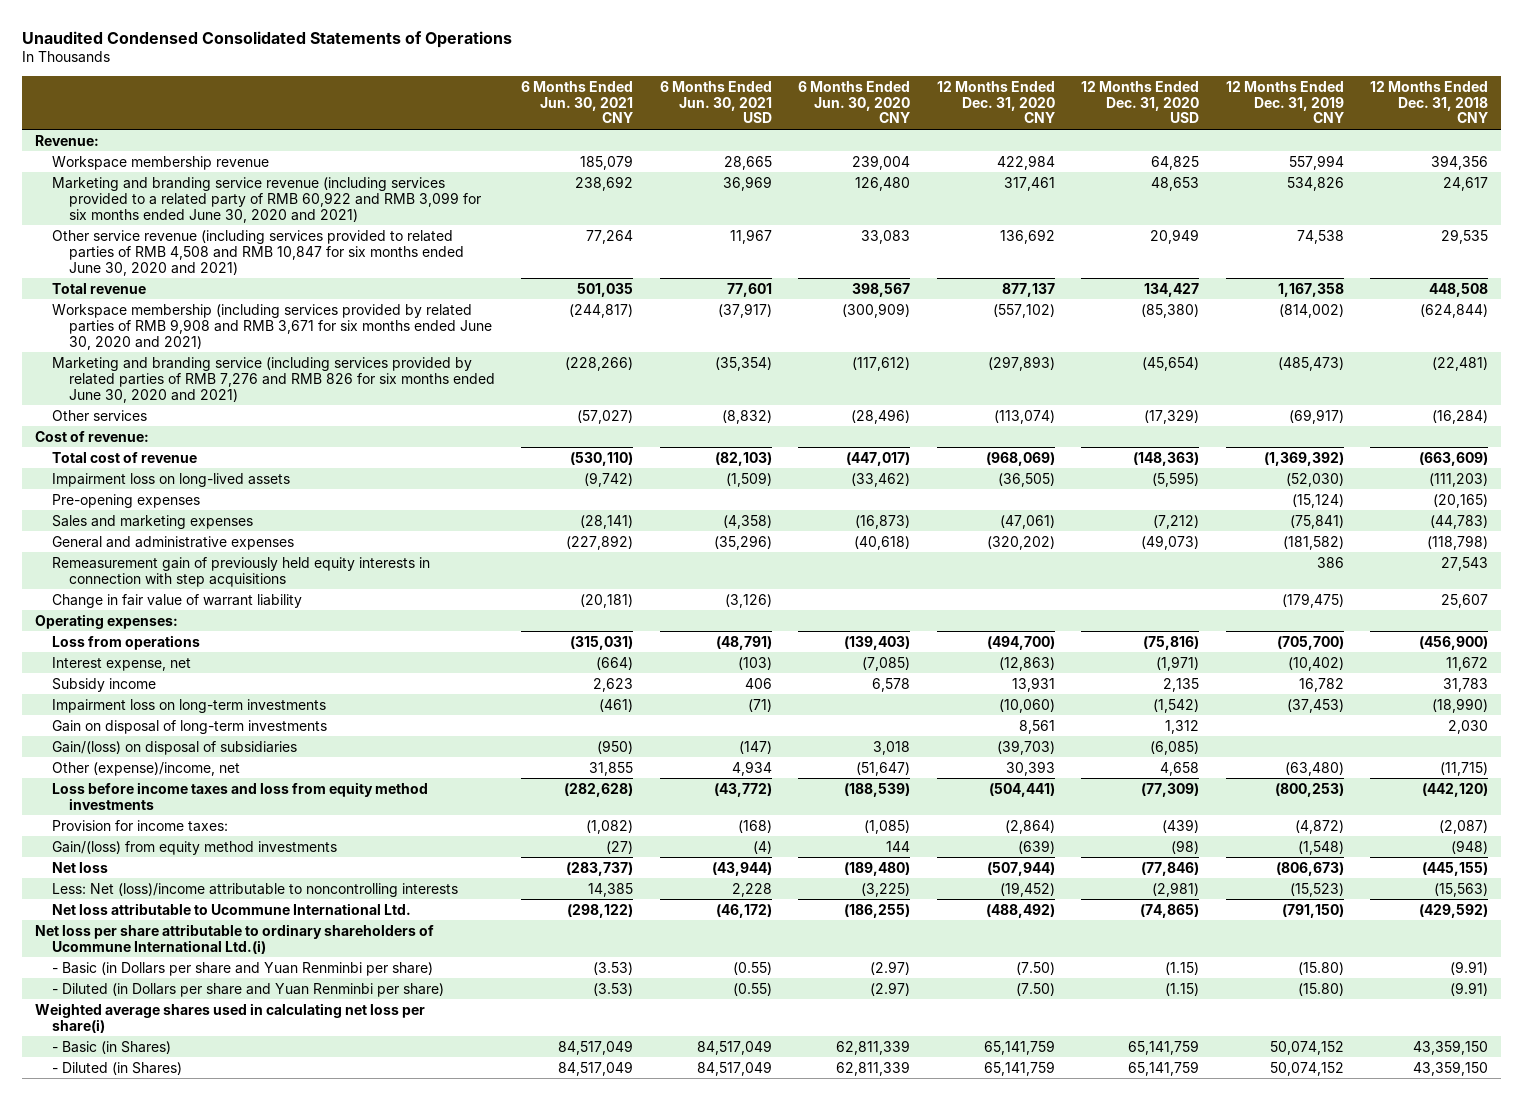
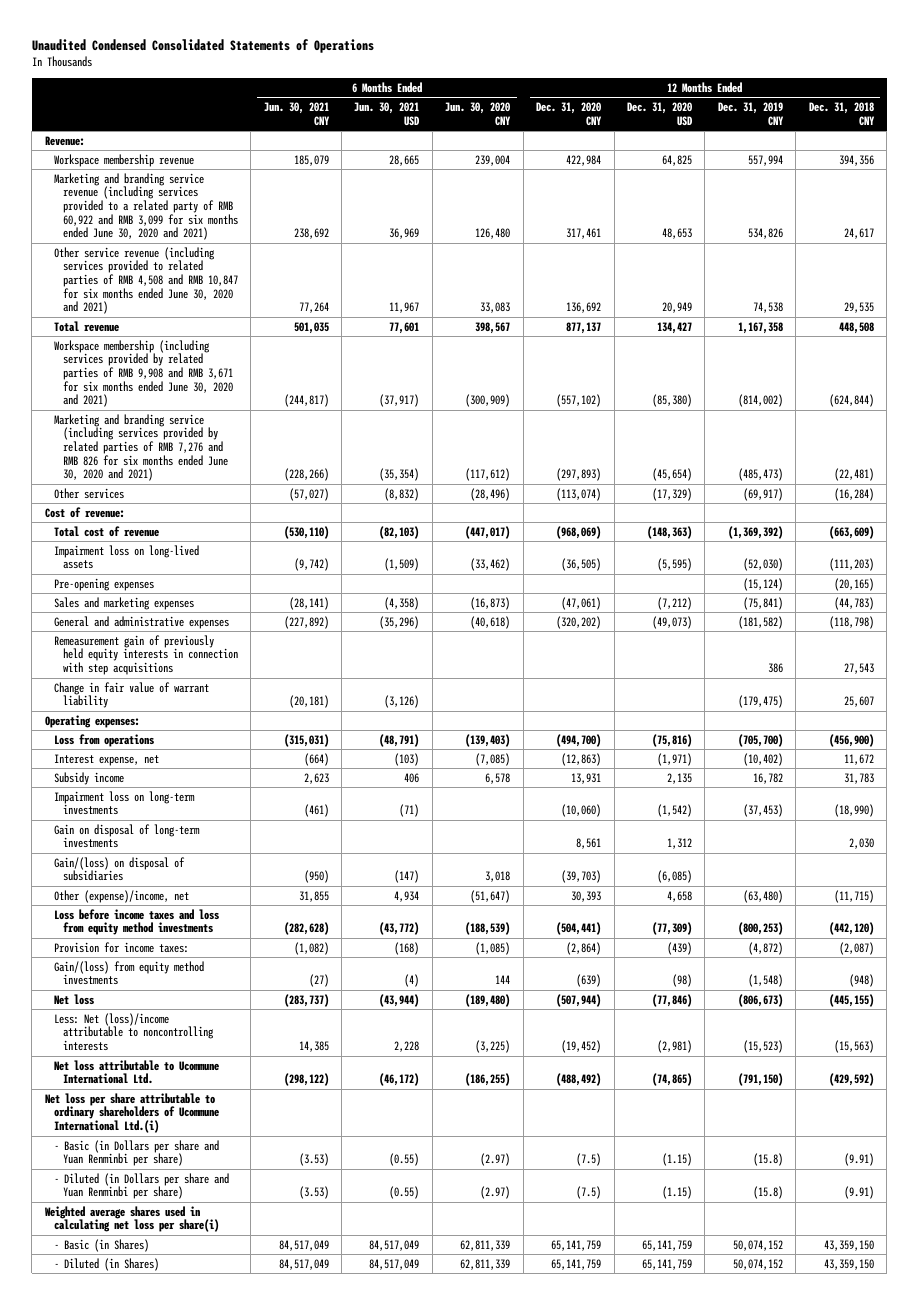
[1015,961,1055,975] (7.50) -> [576,1153,602,1167] (7.5)
[1297,961,1344,975] (15.80) -> [752,1153,783,1167] (15.8)
[1015,982,1055,996] (7.50) -> [576,1186,602,1200] (7.5)
[1297,982,1344,996] (15.80) -> [752,1186,783,1200] (15.8)

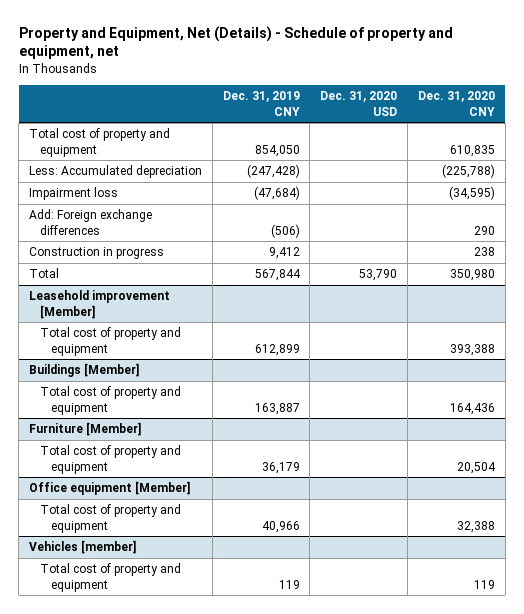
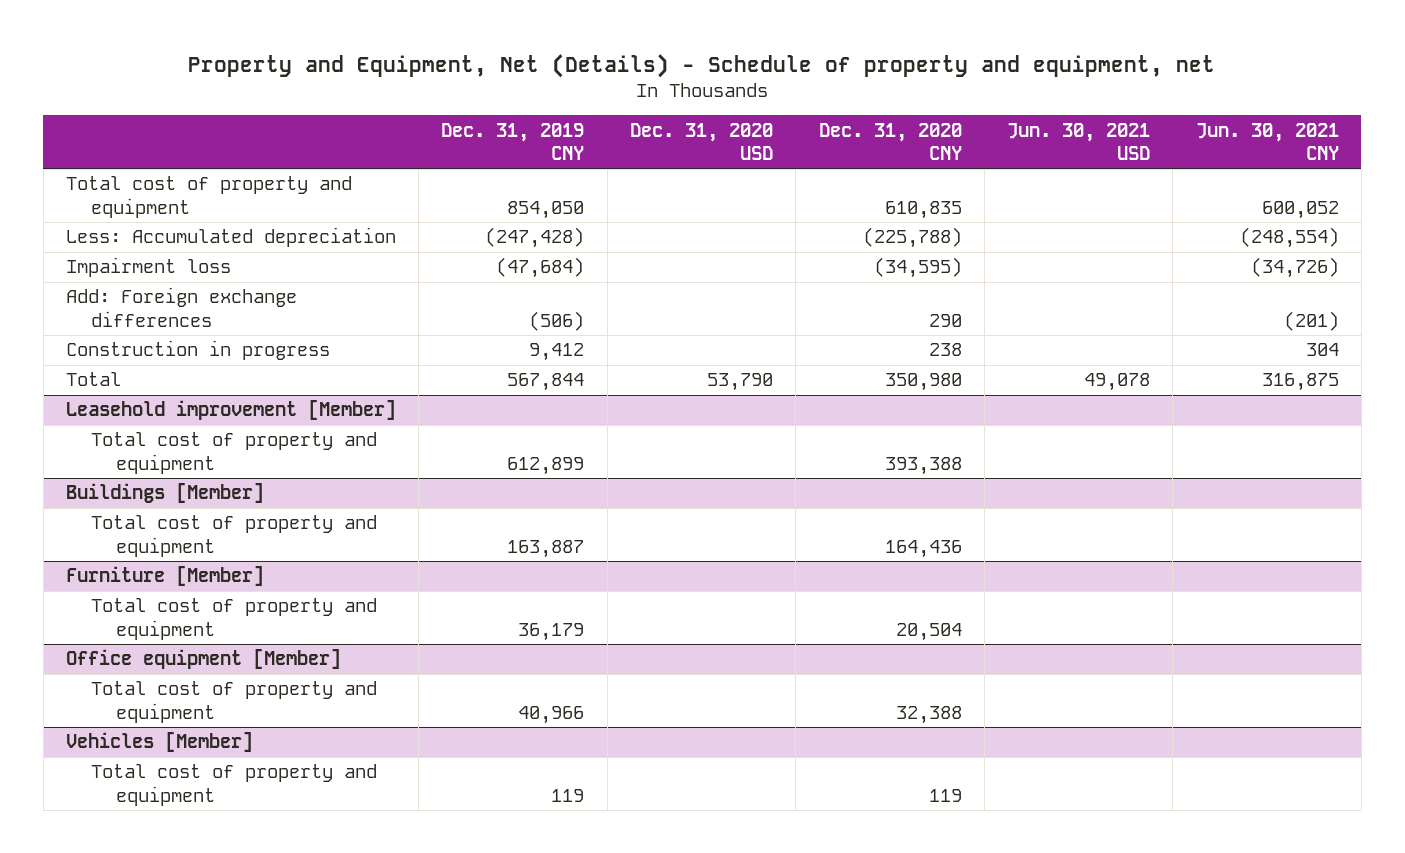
none -> [1007,122,1151,160] Jun. 30, 2021 USD
none -> [1195,122,1339,160] Jun. 30, 2021 CNY
[29,540,137,555] Vehicles [member] -> [65,732,253,753] Vehicles [Member]

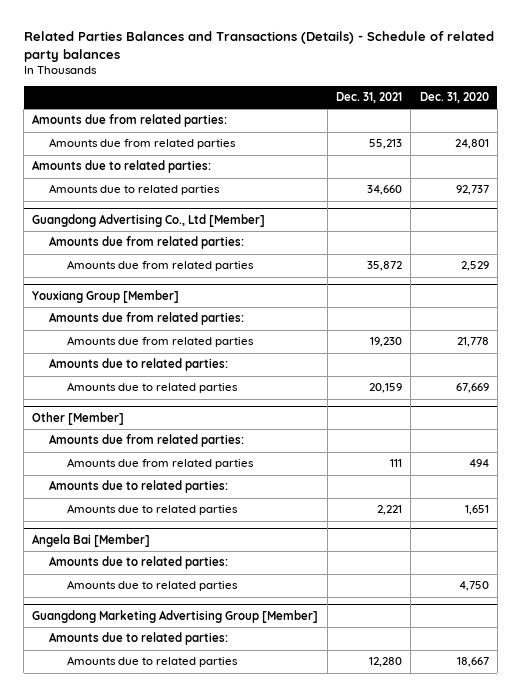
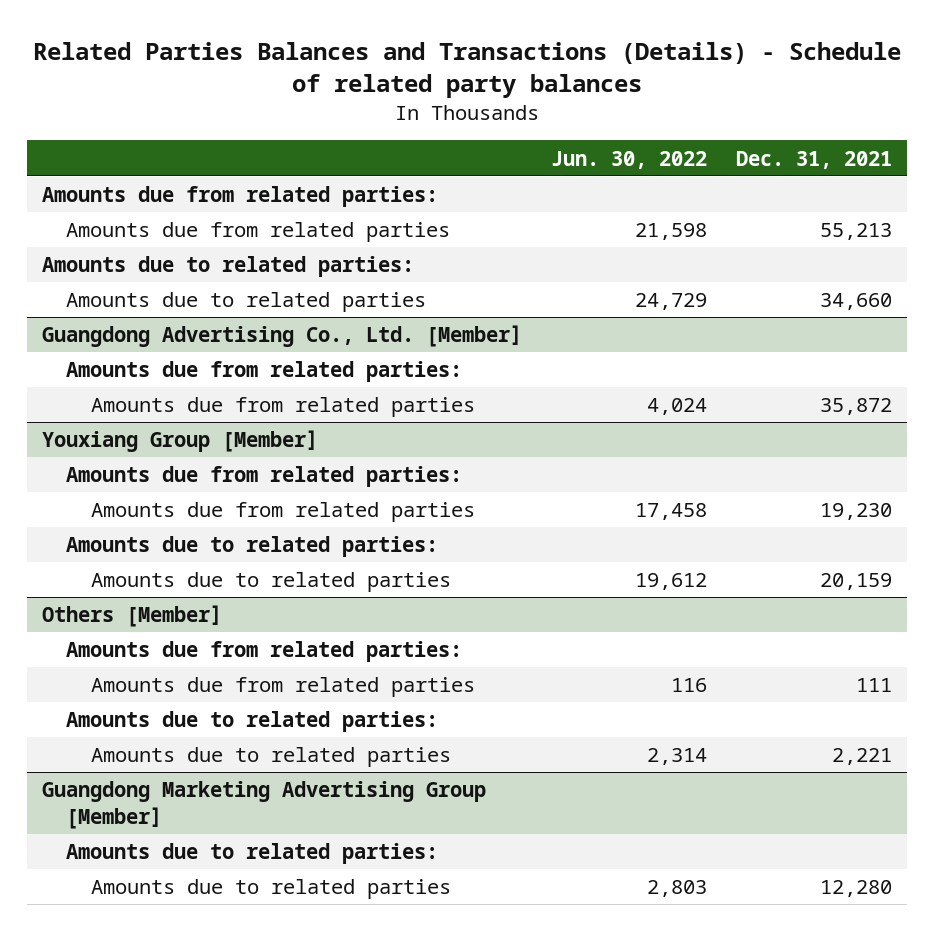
[419,92,489,104] Dec. 31, 2020 -> none
none -> [551,150,708,169] Jun. 30, 2022
[32,213,266,227] Guangdong Advertising Co., Ltd [Member] -> [42,325,523,348] Guangdong Advertising Co., Ltd. [Member]
[32,411,125,425] Other [Member] -> [42,605,223,628] Others [Member]
[32,533,151,547] Angela Bai [Member] -> none
[49,556,229,570] Amounts due to related parties: -> none
[66,580,238,592] Amounts due to related parties -> none

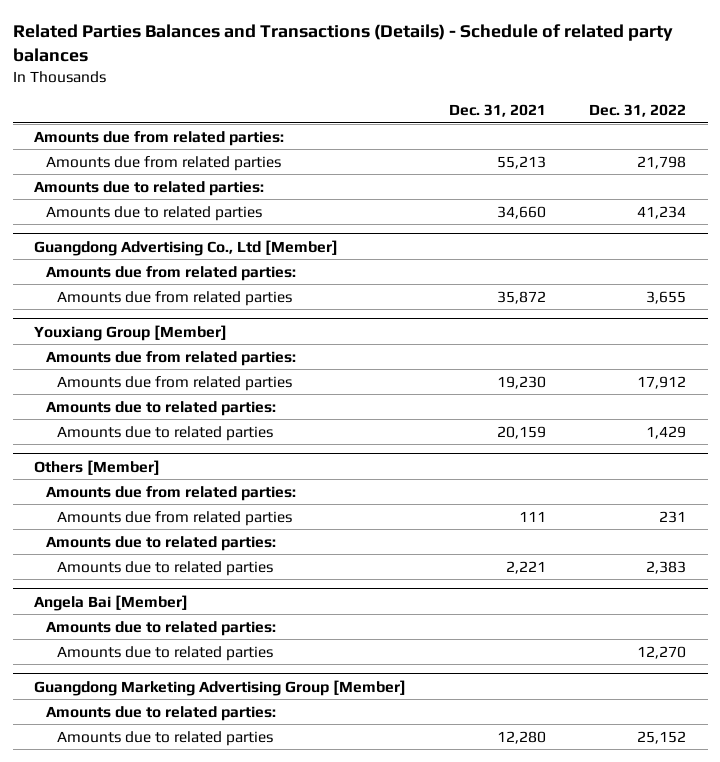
[551,150,708,169] Jun. 30, 2022 -> none
none -> [589,104,687,118] Dec. 31, 2022
[42,325,523,348] Guangdong Advertising Co., Ltd. [Member] -> [34,239,339,256] Guangdong Advertising Co., Ltd [Member]
none -> [34,594,189,611] Angela Bai [Member]
none -> [45,620,276,636] Amounts due to related parties:
none -> [57,645,274,661] Amounts due to related parties

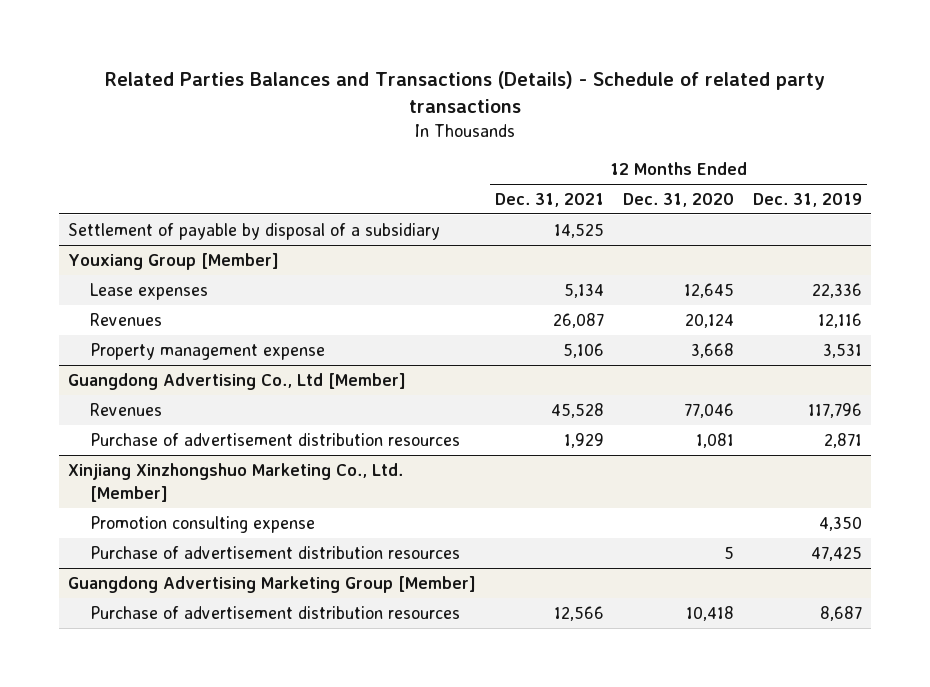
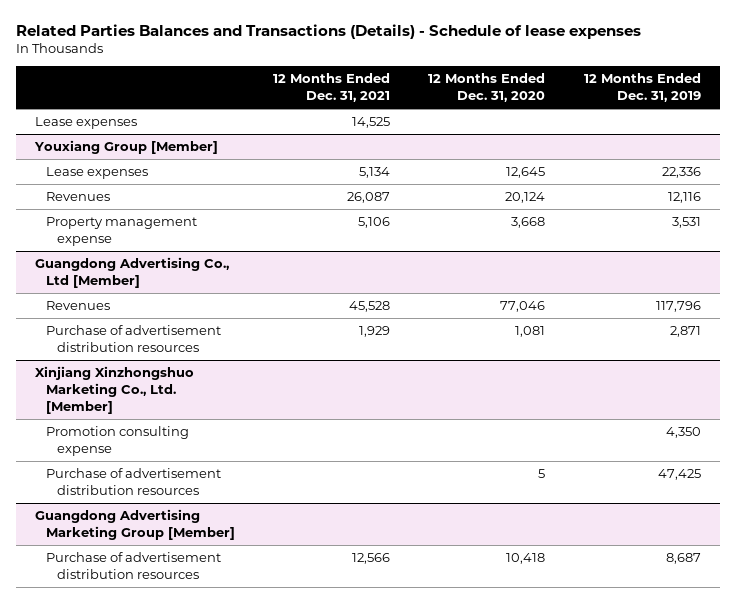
[105,70,826,114] Related Parties Balances and Transactions (Details) - Schedule of related party transactions -> [15,23,641,39] Related Parties Balances and Transactions (Details) - Schedule of lease expenses
[68,222,441,240] Settlement of payable by disposal of a subsidiary -> [34,117,137,130] Lease expenses

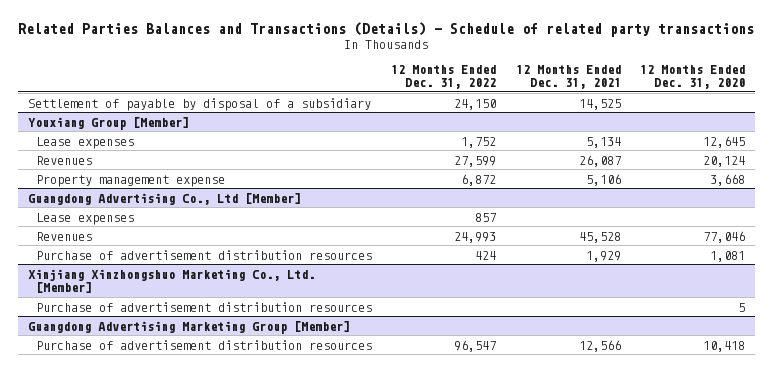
[15,23,641,39] Related Parties Balances and Transactions (Details) - Schedule of lease expenses -> [18,22,755,38] Related Parties Balances and Transactions (Details) - Schedule of related party transactions
[583,73,701,103] 12 Months Ended Dec. 31, 2019 -> none
none -> [391,64,497,89] 12 Months Ended Dec. 31, 2022
[34,117,137,130] Lease expenses -> [27,97,371,111] Settlement of payable by disposal of a subsidiary
none -> [35,212,134,225] Lease expenses
[45,426,189,456] Promotion consulting expense -> none

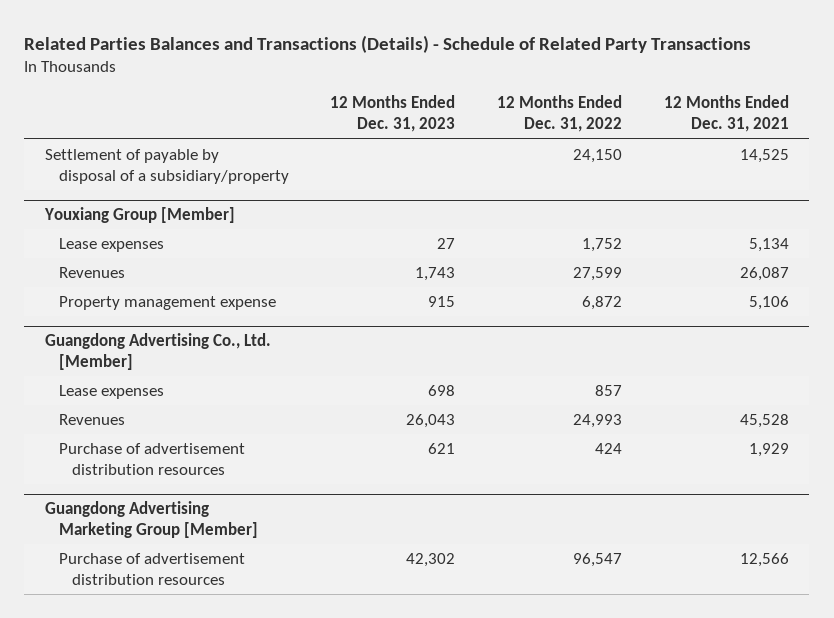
[18,22,755,38] Related Parties Balances and Transactions (Details) - Schedule of related party transactions -> [24,34,752,53] Related Parties Balances and Transactions (Details) - Schedule of Related Party Transactions
[640,64,746,89] 12 Months Ended Dec. 31, 2020 -> none
none -> [330,95,456,133] 12 Months Ended Dec. 31, 2023
[27,97,371,111] Settlement of payable by disposal of a subsidiary -> [45,148,289,184] Settlement of payable by disposal of a subsidiary/property
[27,192,301,205] Guangdong Advertising Co., Ltd [Member] -> [45,333,272,371] Guangdong Advertising Co., Ltd. [Member]
[27,268,315,293] Xinjiang Xinzhongshuo Marketing Co., Ltd. [Member] -> none
[35,301,372,312] Purchase of advertisement distribution resources -> none

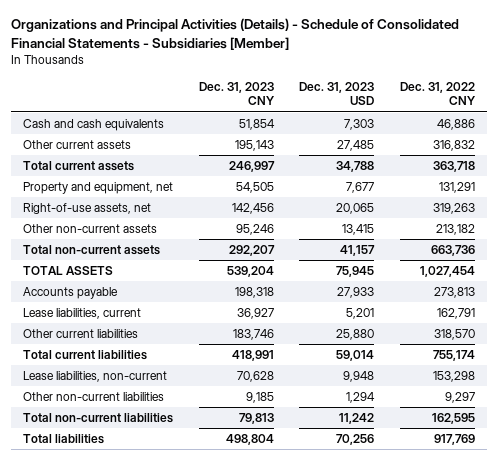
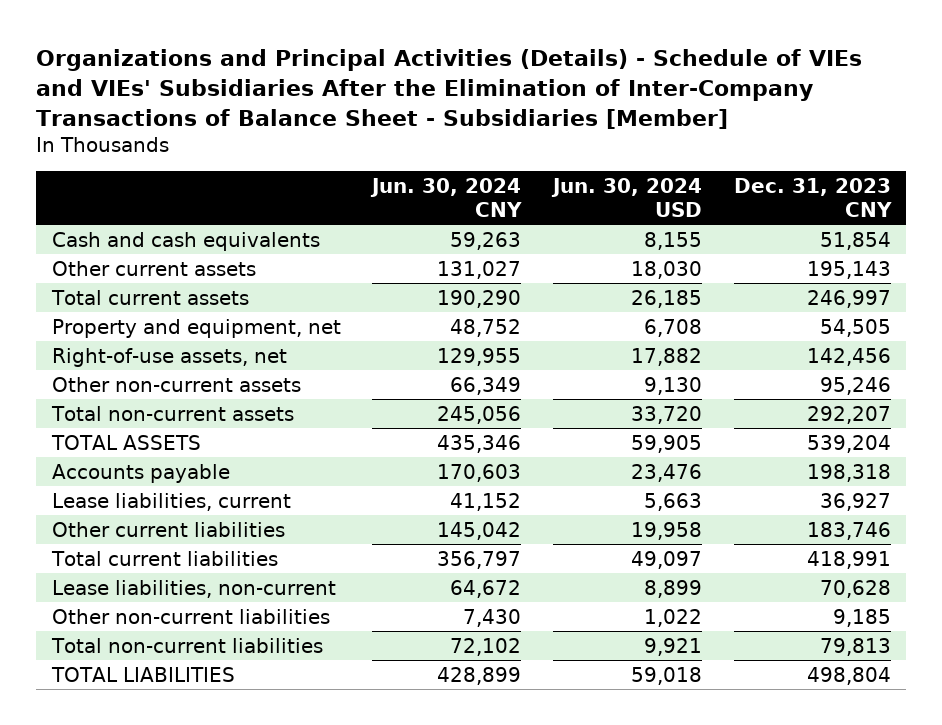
[10,18,459,50] Organizations and Principal Activities (Details) - Schedule of Consolidated Financial Statements - Subsidiaries [Member] -> [36,49,863,129] Organizations and Principal Activities (Details) - Schedule of VIEs and VIEs' Subsidiaries After the Elimination of Inter-Company Transactions of Balance Sheet - Subsidiaries [Member]
[299,81,375,106] Dec. 31, 2023 USD -> none
[399,81,476,106] Dec. 31, 2022 CNY -> none
none -> [370,177,523,217] Jun. 30, 2024 CNY
none -> [550,177,702,217] Jun. 30, 2024 USD
[23,433,105,444] Total liabilities -> [50,666,235,682] TOTAL LIABILITIES

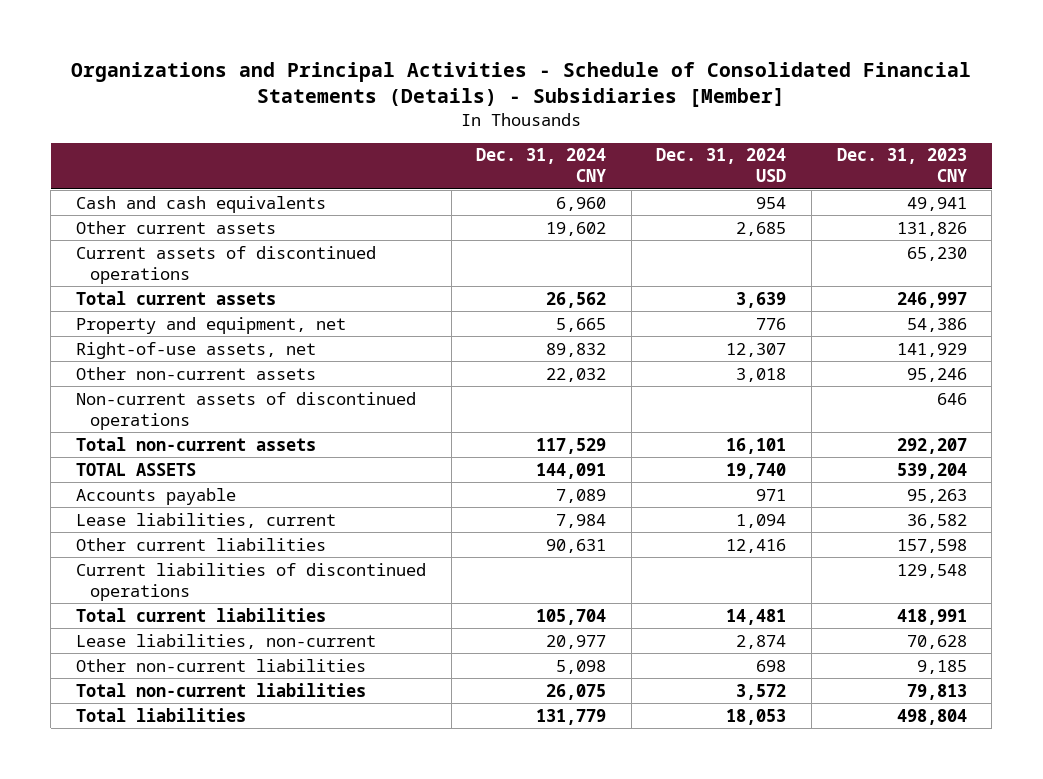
[36,49,863,129] Organizations and Principal Activities (Details) - Schedule of VIEs and VIEs' Subsidiaries After the Elimination of Inter-Company Transactions of Balance Sheet - Subsidiaries [Member] -> [71,61,972,108] Organizations and Principal Activities - Schedule of Consolidated Financial Statements (Details) - Subsidiaries [Member]
[370,177,523,217] Jun. 30, 2024 CNY -> none
[550,177,702,217] Jun. 30, 2024 USD -> none
none -> [476,148,607,183] Dec. 31, 2024 CNY
none -> [656,148,787,183] Dec. 31, 2024 USD
[819,231,891,250] 51,854 -> [906,196,967,211] 49,941
[806,260,891,279] 195,143 -> [896,221,967,236] 131,826
none -> [75,245,376,284] Current assets of discontinued operations
[819,318,891,337] 54,505 -> [906,317,967,332] 54,386
[806,347,891,366] 142,456 -> [896,342,967,357] 141,929
none -> [75,391,416,430] Non-current assets of discontinued operations
[806,463,891,482] 198,318 -> [906,488,967,503] 95,263
[819,492,891,511] 36,927 -> [906,513,967,528] 36,582
[806,521,891,540] 183,746 -> [896,538,967,553] 157,598
none -> [75,562,426,601] Current liabilities of discontinued operations
[50,666,235,682] TOTAL LIABILITIES -> [75,707,246,722] Total liabilities

